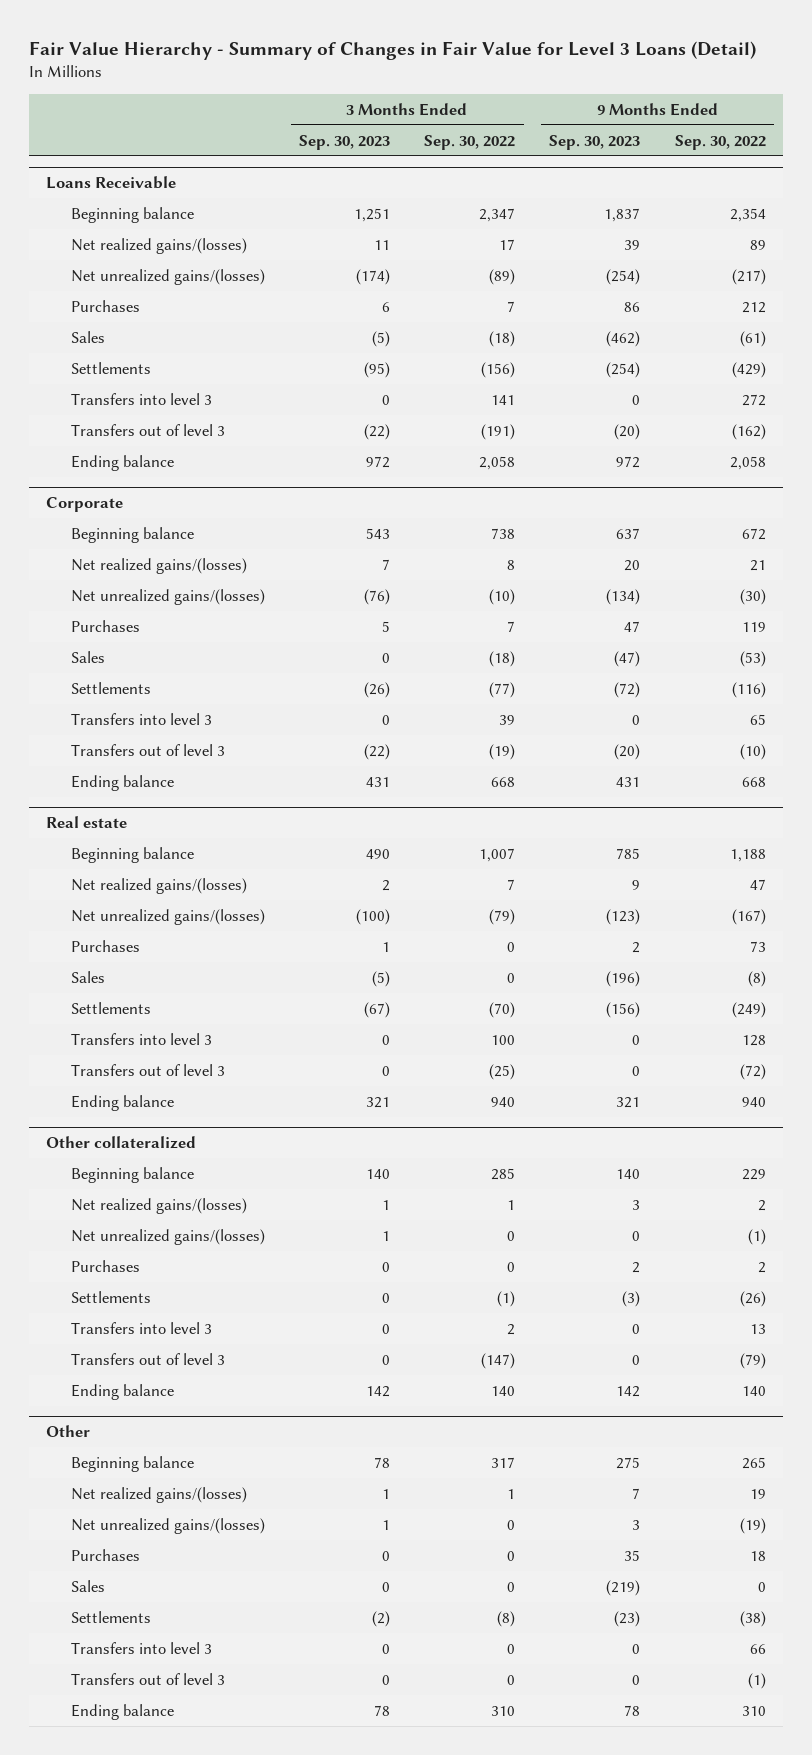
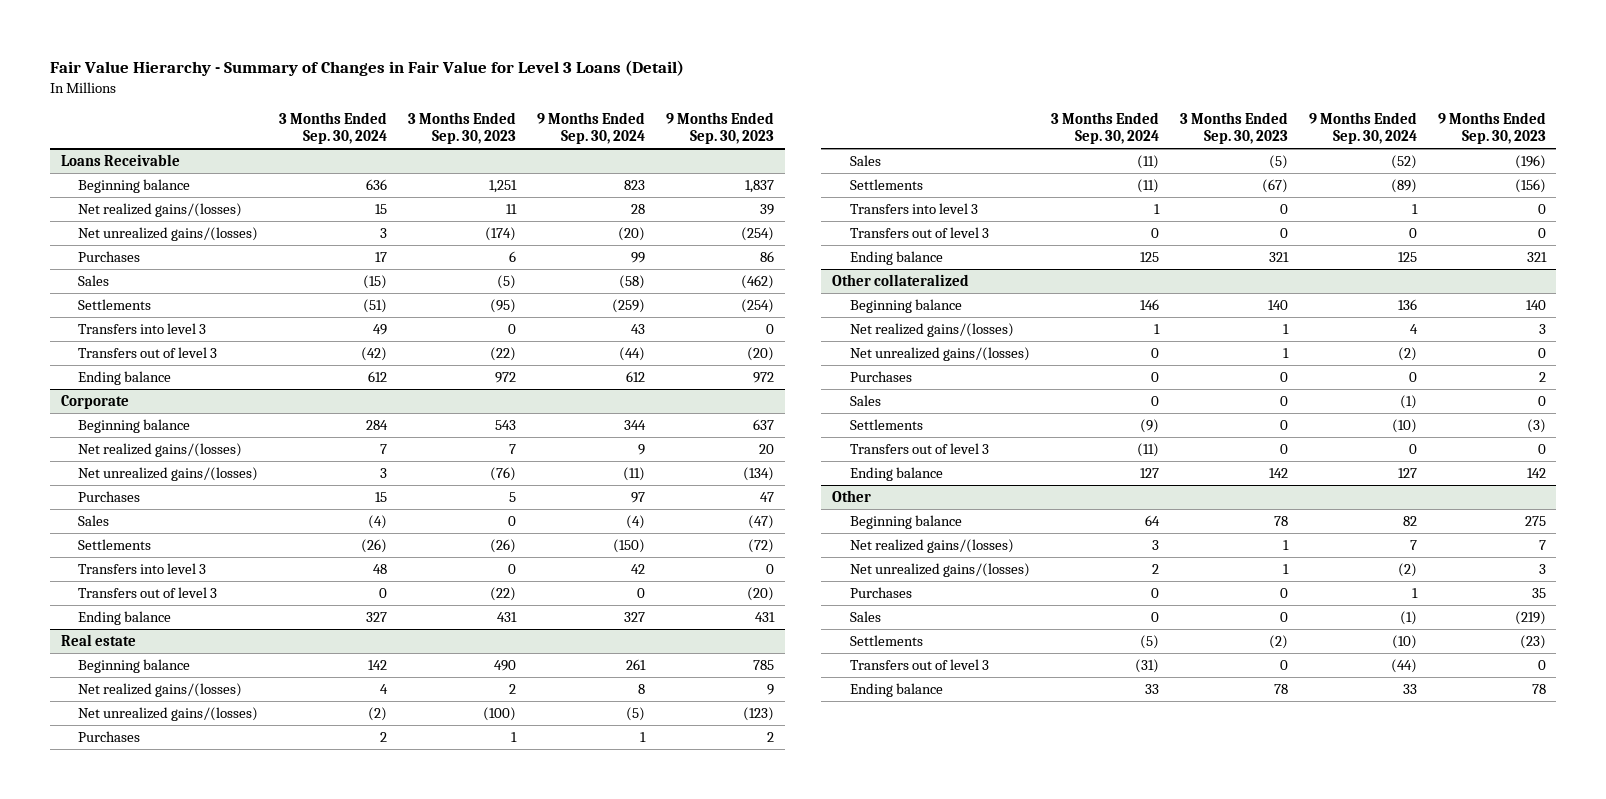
[424,134,516,150] Sep. 30, 2022 -> none
[674,134,766,150] Sep. 30, 2022 -> none
none -> [279,112,388,145] 3 Months Ended Sep. 30, 2024
none -> [537,112,646,145] 9 Months Ended Sep. 30, 2024
none -> [849,394,881,406] Sales
[70,1321,212,1334] Transfers into level 3 -> none
[70,1641,212,1654] Transfers into level 3 -> none

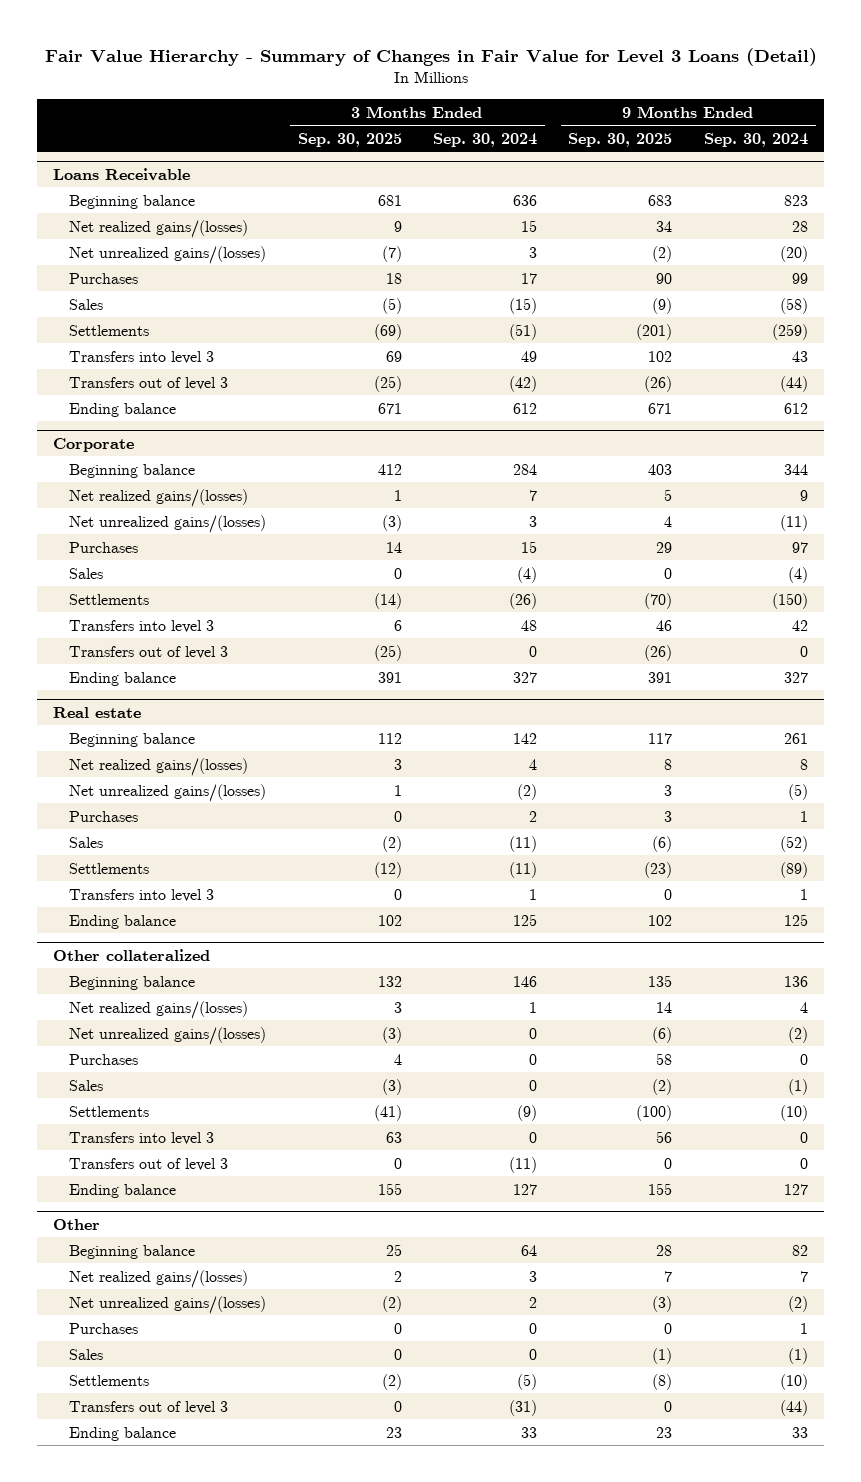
[408,112,517,145] 3 Months Ended Sep. 30, 2023 -> none
[666,112,775,145] 9 Months Ended Sep. 30, 2023 -> none
none -> [297,132,402,147] Sep. 30, 2025
none -> [568,132,673,147] Sep. 30, 2025
[849,226,989,238] Transfers out of level 3 -> none
none -> [69,1131,215,1145] Transfers into level 3

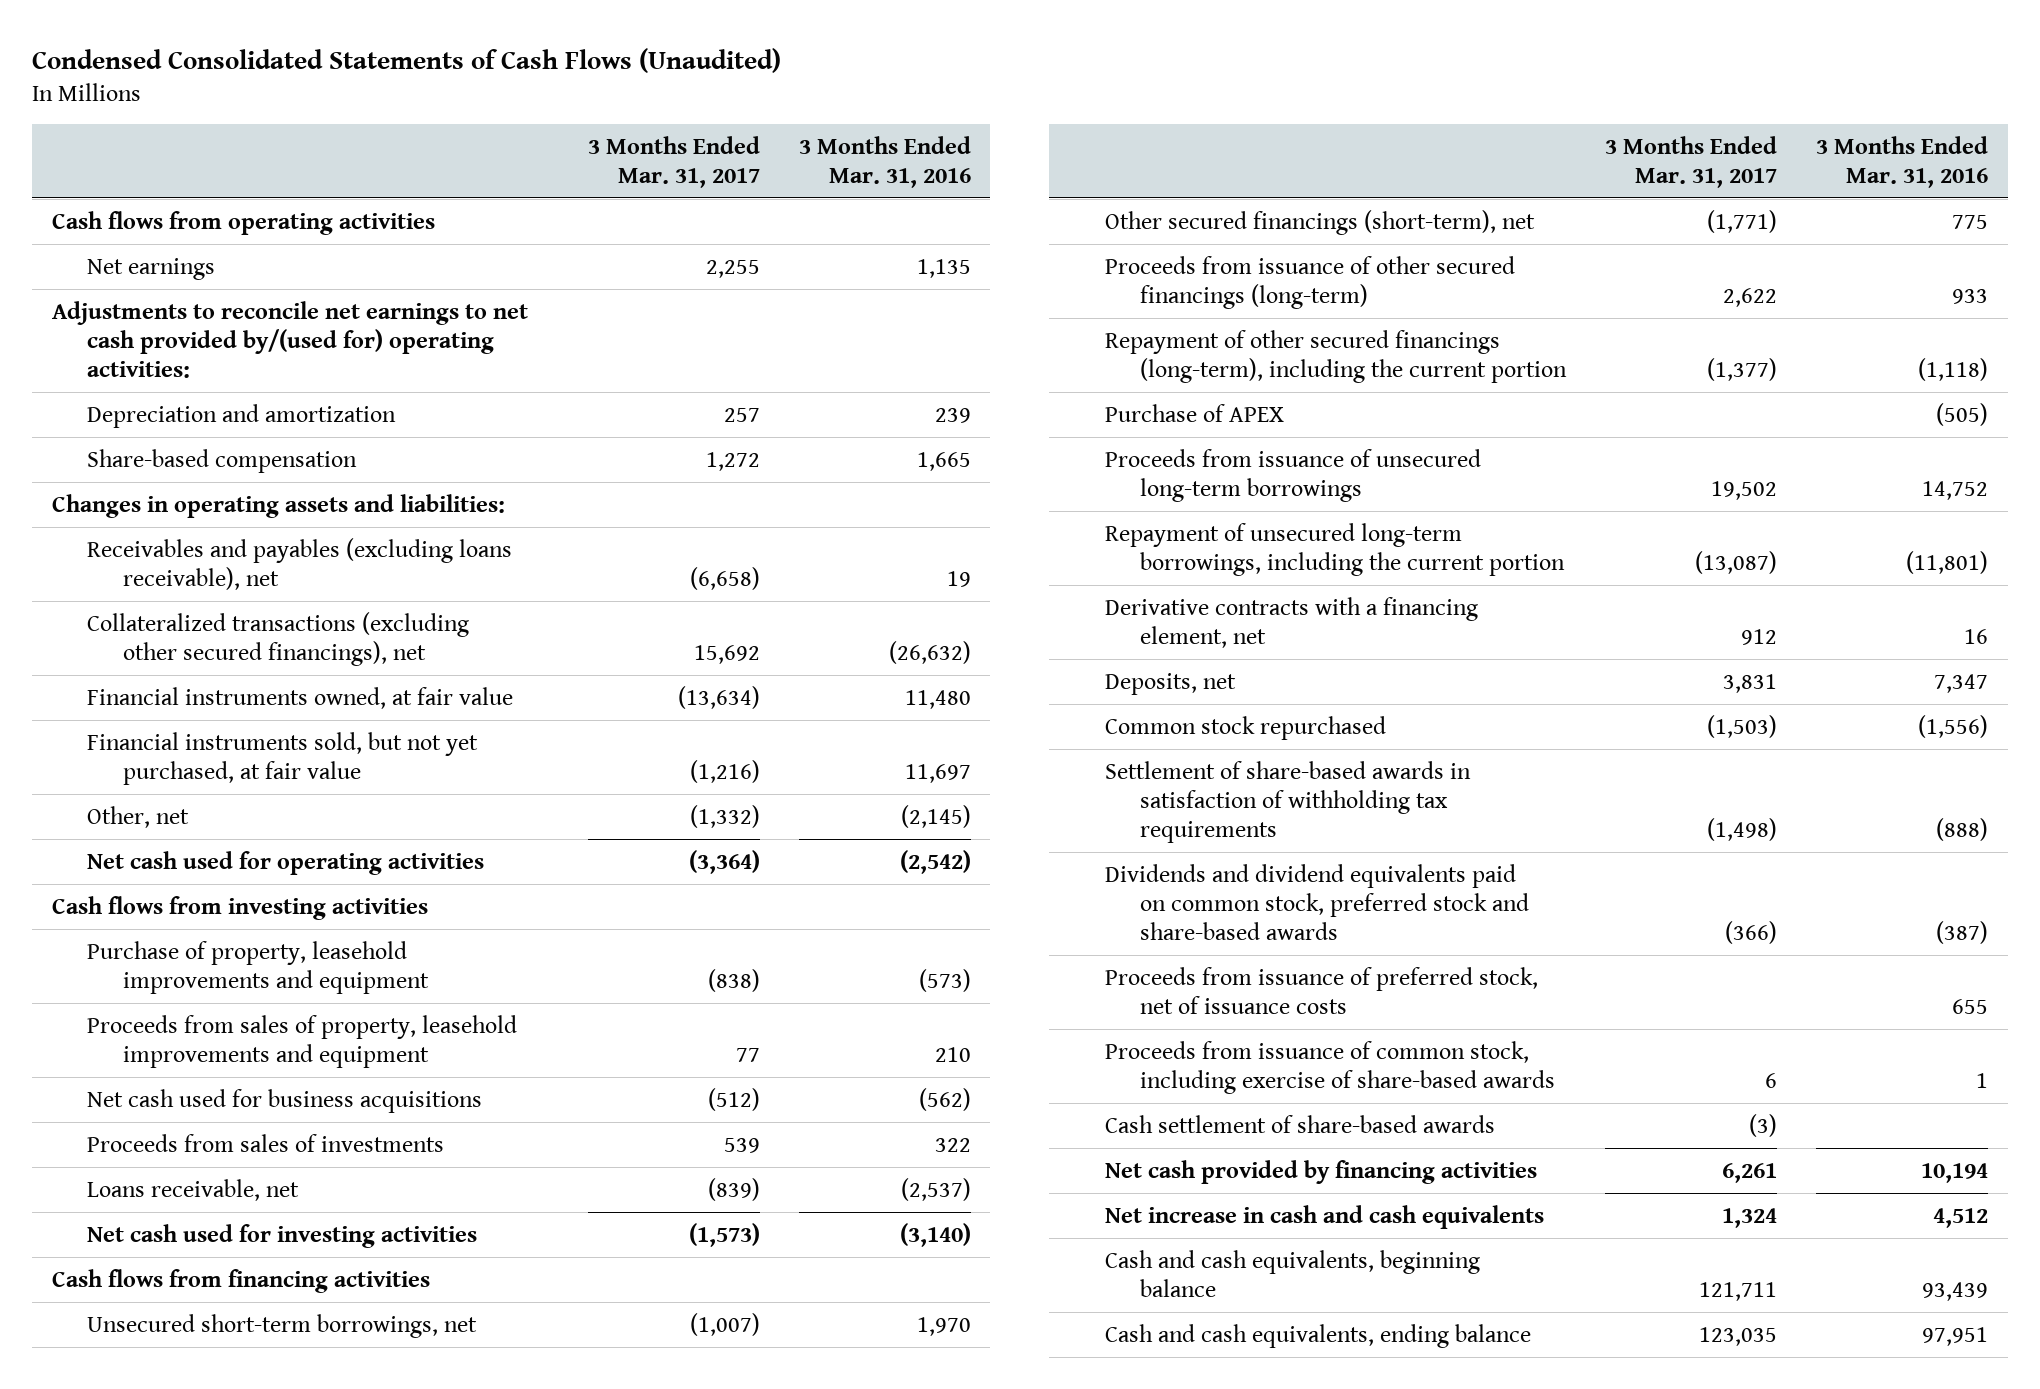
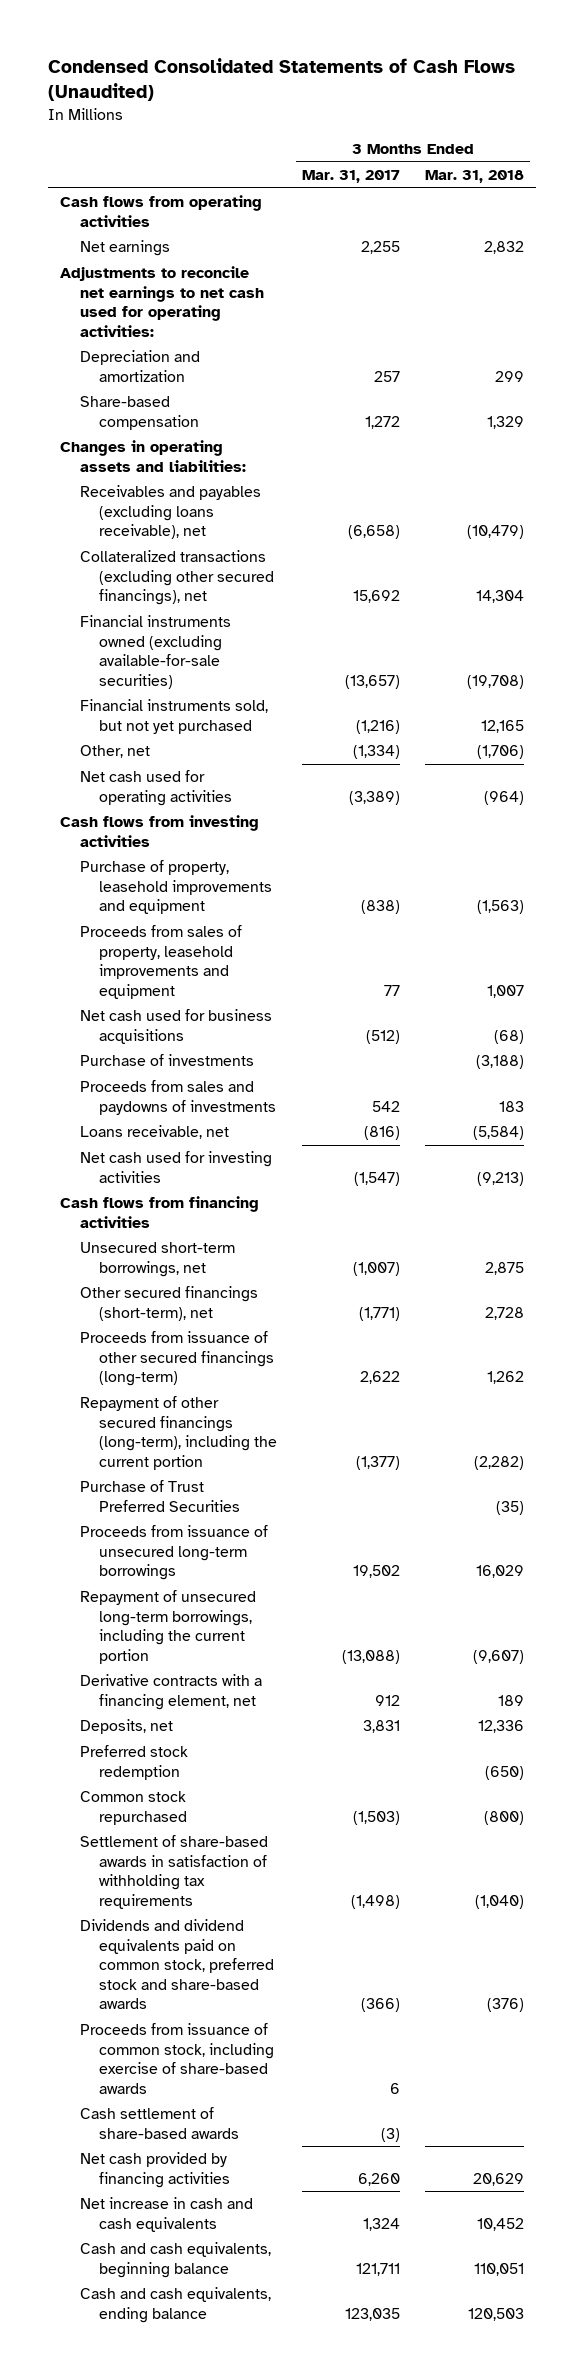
[798,135,971,189] 3 Months Ended Mar. 31, 2016 -> none
none -> [424,170,524,184] Mar. 31, 2018
[51,300,528,378] Adjustments to reconcile net earnings to net cash provided by/(used for) operating activities: -> [60,266,264,337] Adjustments to reconcile net earnings to net cash used for operating activities:
[87,686,514,709] Financial instruments owned, at fair value -> [79,615,231,689] Financial instruments owned (excluding available-for-sale securities)
[677,685,760,709] (13,634) -> [345,674,401,689] (13,657)
[87,731,479,785] Financial instruments sold, but not yet purchased, at fair value -> [79,699,268,734] Financial instruments sold, but not yet purchased
[689,804,760,828] (1,332) -> [353,745,401,760] (1,334)
[688,849,760,874] (3,364) -> [349,790,401,805] (3,389)
none -> [79,1054,254,1067] Purchase of investments
[87,1133,445,1152] Proceeds from sales of investments -> [79,1080,277,1115] Proceeds from sales and paydowns of investments
[723,1137,760,1153] 539 -> [372,1100,401,1112] 542
[707,1177,760,1201] (839) -> [364,1126,401,1141] (816)
[688,1222,760,1247] (1,573) -> [354,1171,401,1186] (1,547)
[1104,403,1284,422] Purchase of APEX -> none
none -> [79,1480,241,1512] Purchase of Trust Preferred Securities
[1695,550,1778,574] (13,087) -> [342,1649,401,1664] (13,088)
none -> [79,1745,188,1780] Preferred stock redemption
[1104,966,1538,1014] Proceeds from issuance of preferred stock, net of issuance costs -> none
[1722,1162,1778,1183] 6,261 -> [358,2172,401,2186] 6,260

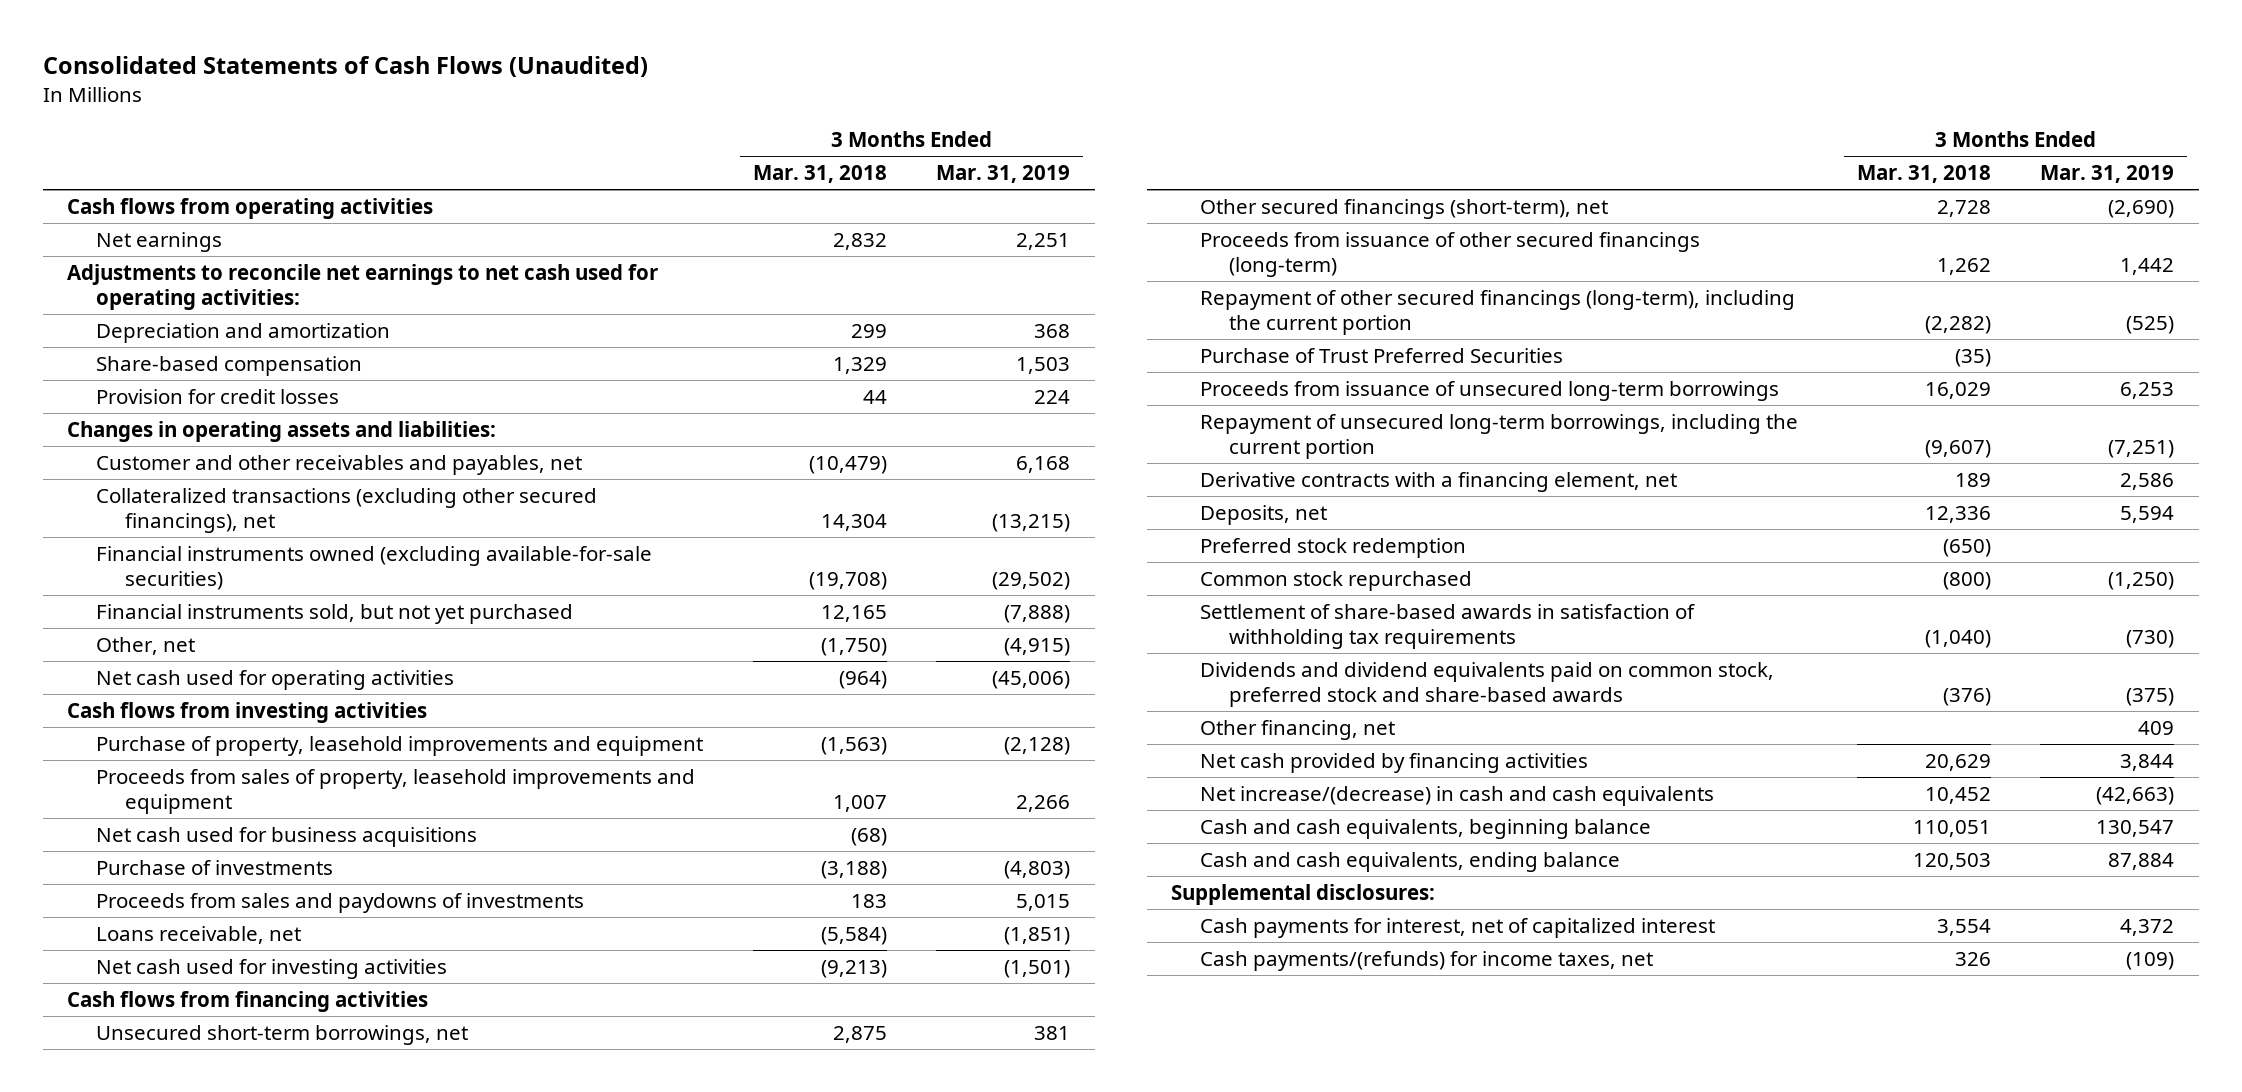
[47,57,515,101] Condensed Consolidated Statements of Cash Flows (Unaudited) -> [42,56,648,78] Consolidated Statements of Cash Flows (Unaudited)
[302,170,401,184] Mar. 31, 2017 -> none
none -> [936,165,1071,184] Mar. 31, 2019
none -> [96,389,340,405] Provision for credit losses
[79,485,261,540] Receivables and payables (excluding loans receivable), net -> [96,455,583,476] Customer and other receivables and payables, net
[476,745,524,760] (1,706) -> [820,638,887,657] (1,750)
[79,2023,275,2094] Proceeds from issuance of common stock, including exercise of share-based awards -> none
[79,2107,240,2139] Cash settlement of share-based awards -> none
none -> [1200,720,1396,741] Other financing, net
[79,2197,253,2232] Net increase in cash and cash equivalents -> [1200,786,1715,807] Net increase/(decrease) in cash and cash equivalents
none -> [1171,884,1436,906] Supplemental disclosures:
none -> [1200,918,1716,939] Cash payments for interest, net of capitalized interest
none -> [1200,951,1654,972] Cash payments/(refunds) for income taxes, net

